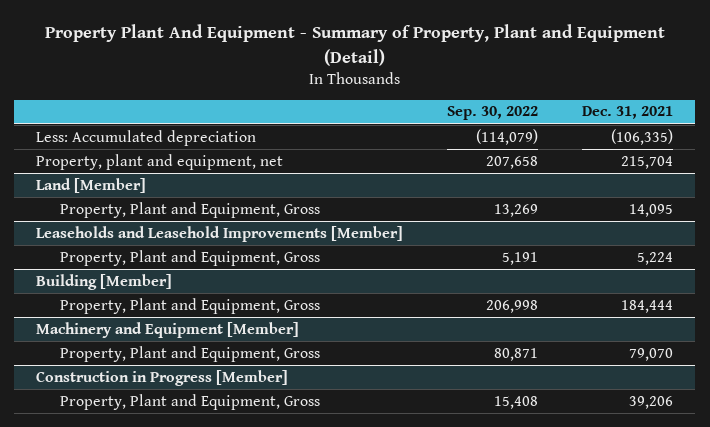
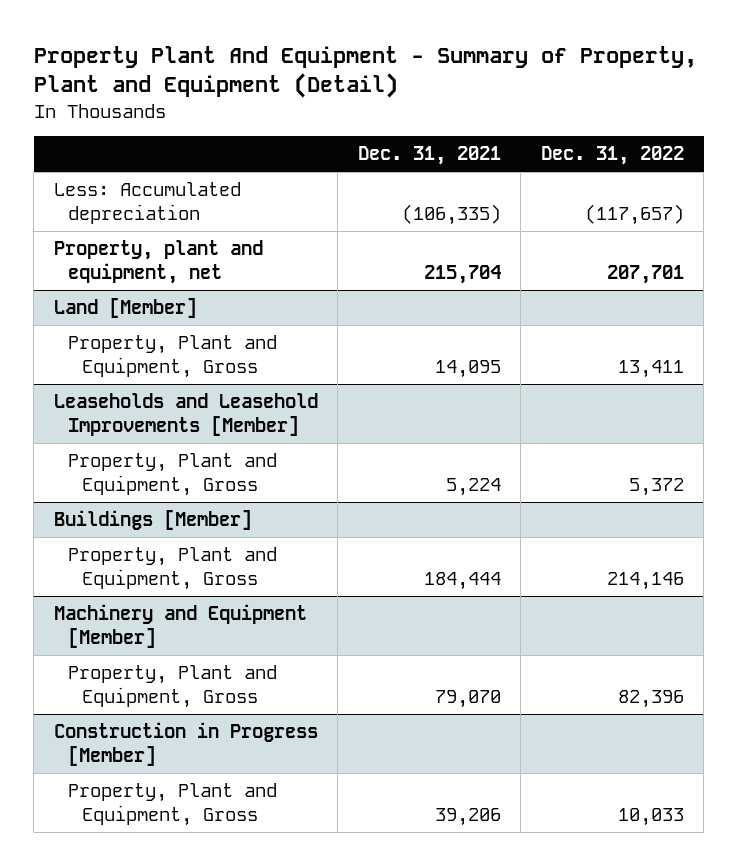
[447,106,539,121] Sep. 30, 2022 -> none
none -> [540,146,684,166] Dec. 31, 2022
[36,273,173,290] Building [Member] -> [53,510,252,531] Buildings [Member]

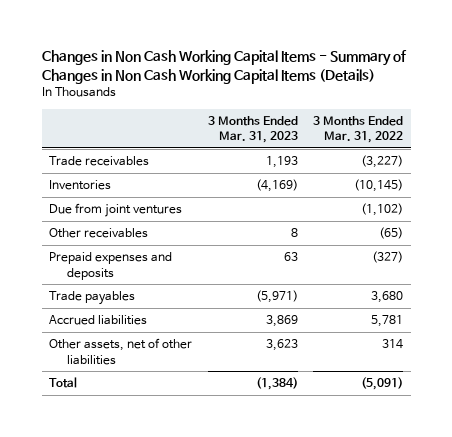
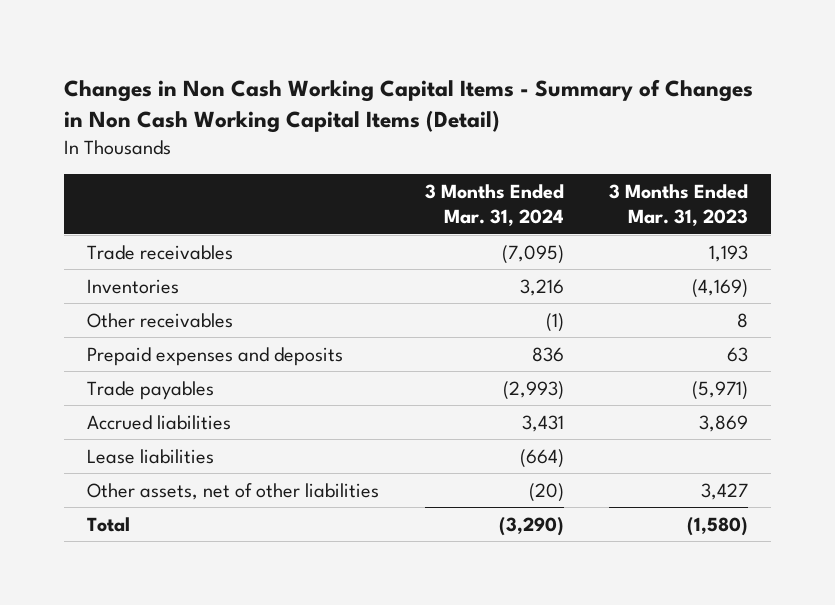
[41,49,407,84] Changes in Non Cash Working Capital Items - Summary of Changes in Non Cash Working Capital Items (Details) -> [64,78,754,134] Changes in Non Cash Working Capital Items - Summary of Changes in Non Cash Working Capital Items (Detail)
[313,115,404,144] 3 Months Ended Mar. 31, 2022 -> none
none -> [424,184,564,227] 3 Months Ended Mar. 31, 2024
[49,203,183,218] Due from joint ventures -> none
none -> [87,448,215,464] Lease liabilities
[265,339,298,352] 3,623 -> [701,482,749,500] 3,427
[255,377,298,391] (1,384) -> [687,516,749,536] (1,580)

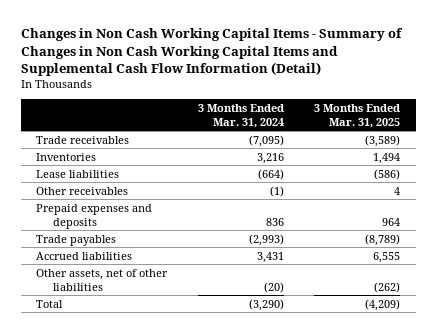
[64,78,754,134] Changes in Non Cash Working Capital Items - Summary of Changes in Non Cash Working Capital Items (Detail) -> [20,28,403,76] Changes in Non Cash Working Capital Items - Summary of Changes in Non Cash Working Capital Items and Supplemental Cash Flow Information (Detail)
[609,184,749,227] 3 Months Ended Mar. 31, 2023 -> none
none -> [314,103,401,128] 3 Months Ended Mar. 31, 2025
[87,448,215,464] Lease liabilities -> [36,169,120,178] Lease liabilities

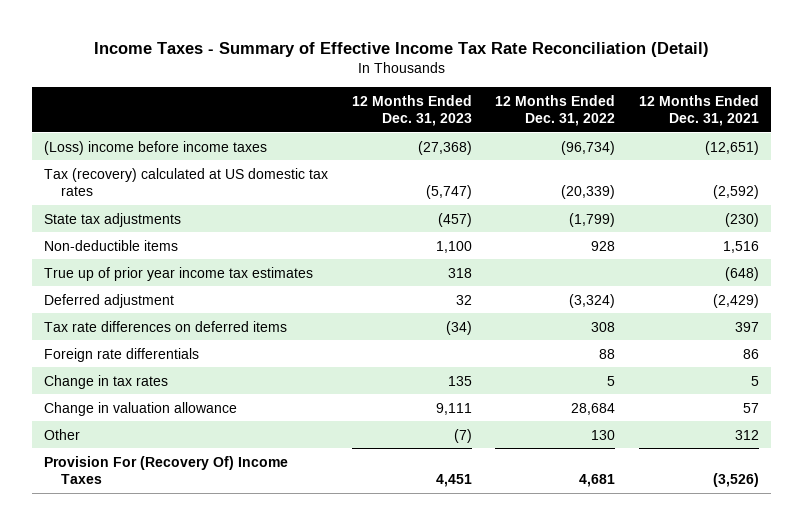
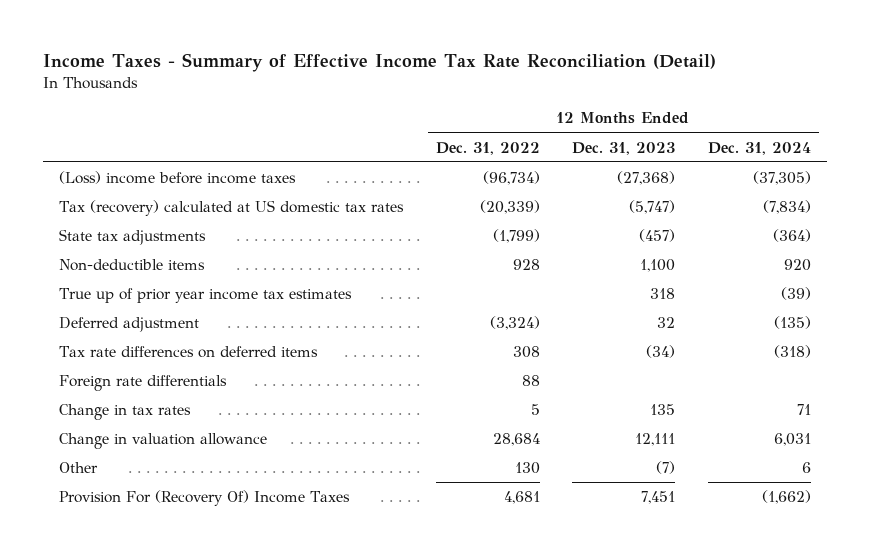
[639,94,760,127] 12 Months Ended Dec. 31, 2021 -> none
none -> [707,141,811,155] Dec. 31, 2024
[435,402,472,415] 9,111 -> [635,432,676,446] 12,111
[435,474,472,488] 4,451 -> [641,490,676,504] 7,451

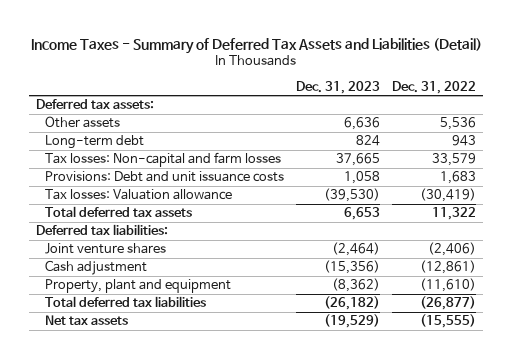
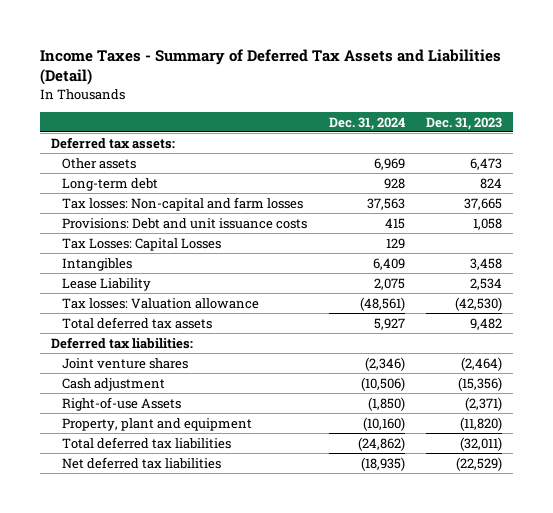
[392,80,477,94] Dec. 31, 2022 -> none
none -> [328,116,405,130] Dec. 31, 2024
[344,117,381,131] 6,636 -> [470,157,503,170] 6,473
none -> [62,237,222,251] Tax Losses: Capital Losses
none -> [62,257,133,271] Intangibles
none -> [62,277,152,291] Lease Liability
[324,188,381,203] (39,530) -> [455,296,503,311] (42,530)
[344,207,381,221] 6,653 -> [470,317,503,330] 9,482
[44,315,128,326] Net tax assets -> none
none -> [62,396,182,411] Right-of-use Assets
[332,278,381,293] (8,362) -> [460,416,503,431] (11,820)
[324,296,381,311] (26,182) -> [460,436,503,451] (32,011)
none -> [62,456,222,469] Net deferred tax liabilities

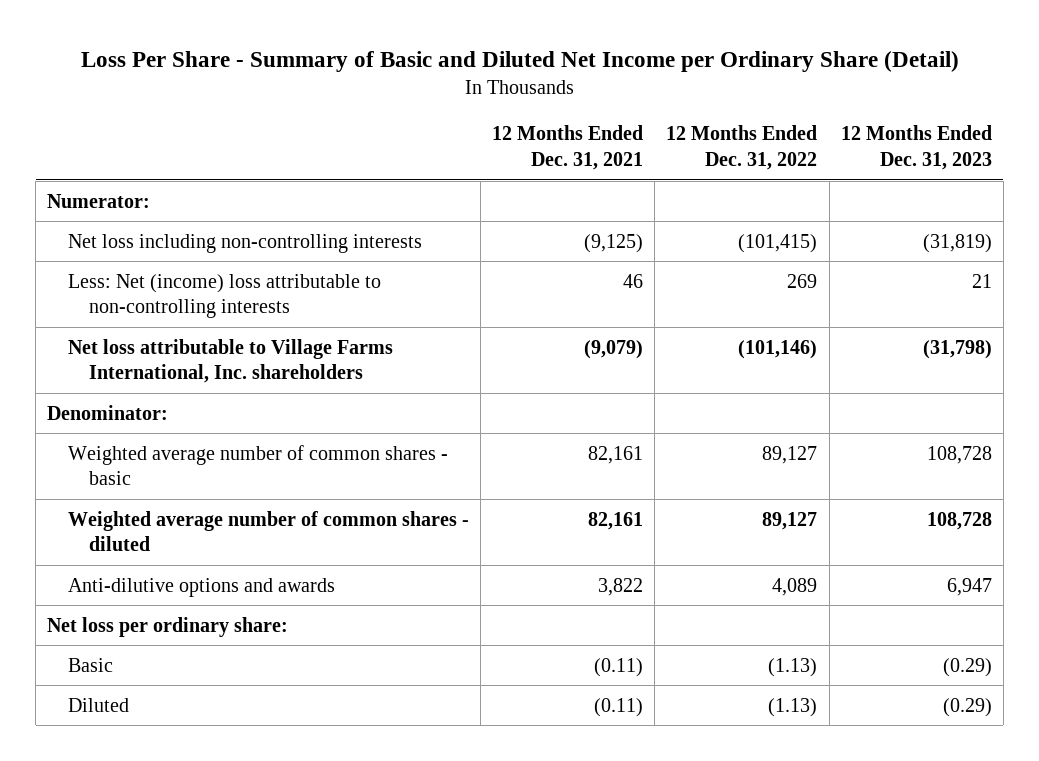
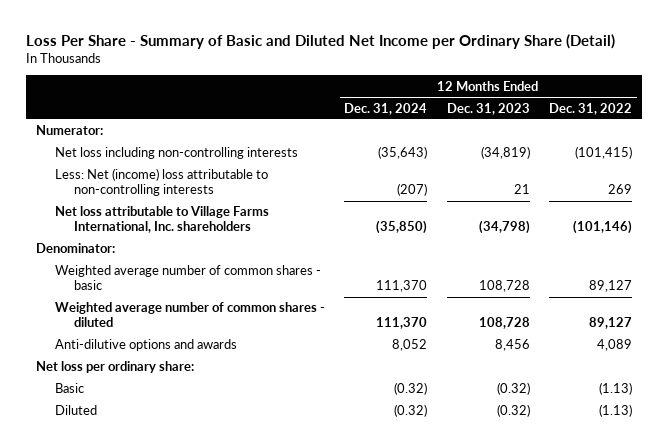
[492,125,644,170] 12 Months Ended Dec. 31, 2021 -> none
none -> [344,102,428,115] Dec. 31, 2024
[922,233,992,253] (31,819) -> [480,146,530,160] (34,819)
[922,339,992,359] (31,798) -> [478,220,530,235] (34,798)
[946,577,992,596] 6,947 -> [494,339,530,352] 8,456
[942,657,992,677] (0.29) -> [496,382,530,396] (0.32)
[942,697,992,717] (0.29) -> [496,404,530,418] (0.32)

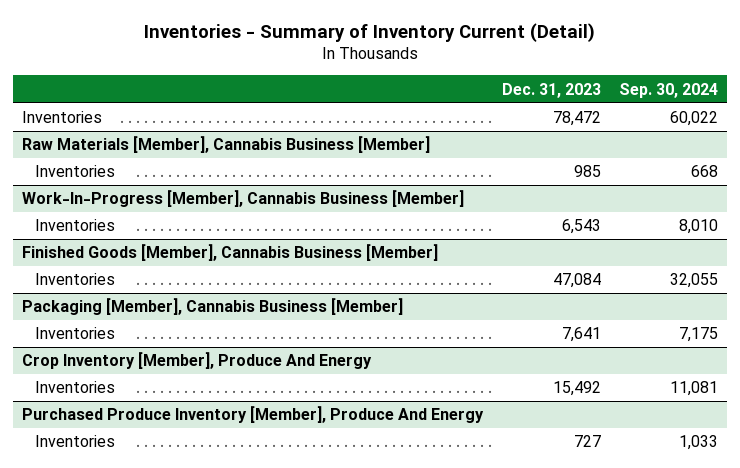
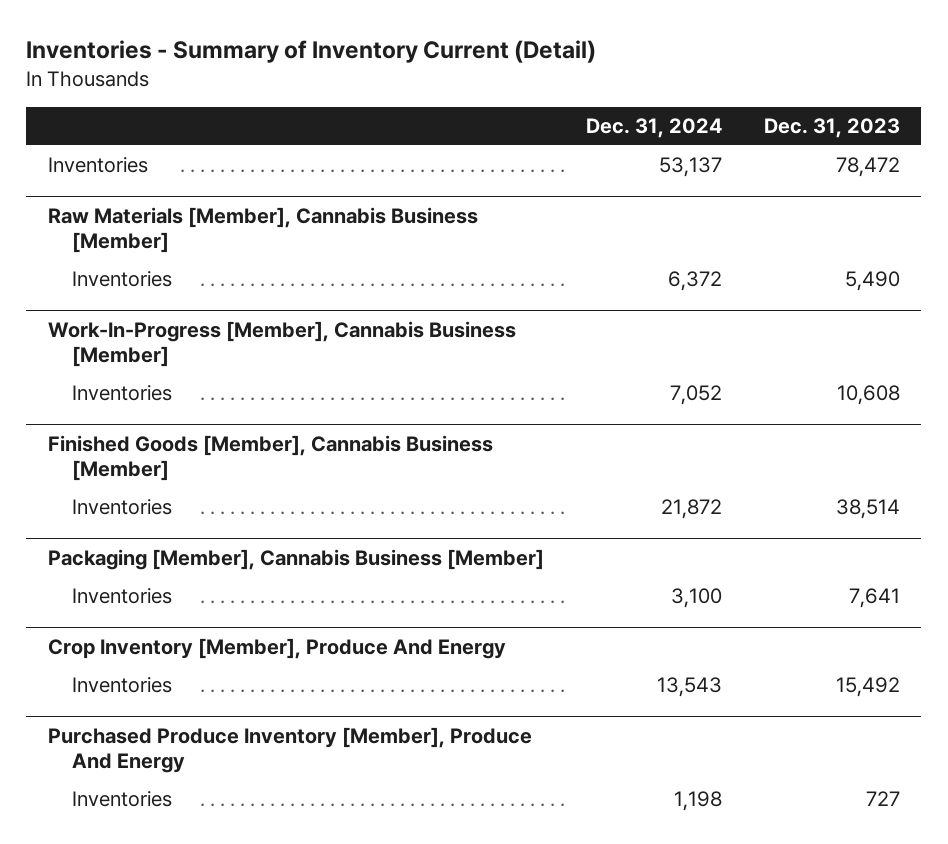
[619,82,719,98] Sep. 30, 2024 -> none
none -> [585,118,722,139] Dec. 31, 2024
[573,165,601,178] 985 -> [845,271,901,292] 5,490
[561,219,601,235] 6,543 -> [837,385,901,406] 10,608
[552,273,601,289] 47,084 -> [836,499,901,520] 38,514

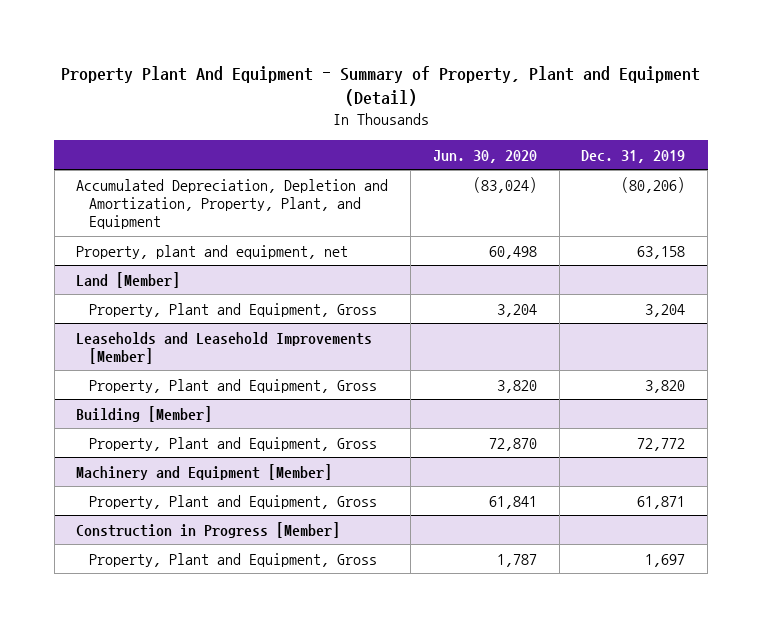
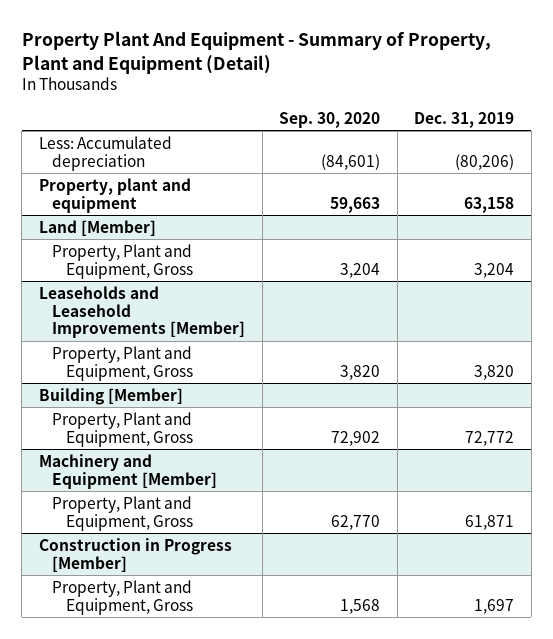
[432,149,537,163] Jun. 30, 2020 -> none
none -> [279,111,381,128] Sep. 30, 2020
[76,178,389,230] Accumulated Depreciation, Depletion and Amortization, Property, Plant, and Equipment -> [38,135,172,171] Less: Accumulated depreciation
[76,244,349,259] Property, plant and equipment, net -> [38,177,191,213] Property, plant and equipment

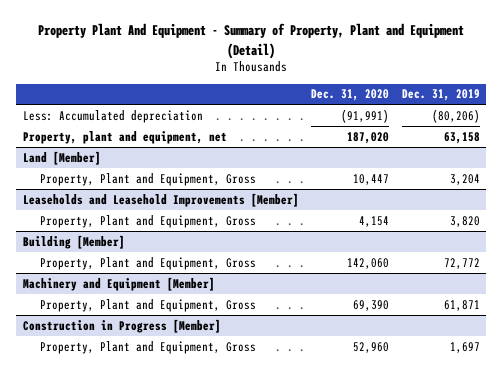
[279,111,381,128] Sep. 30, 2020 -> none
none -> [311,89,390,102] Dec. 31, 2020
[38,177,191,213] Property, plant and equipment -> [22,130,227,144] Property, plant and equipment, net

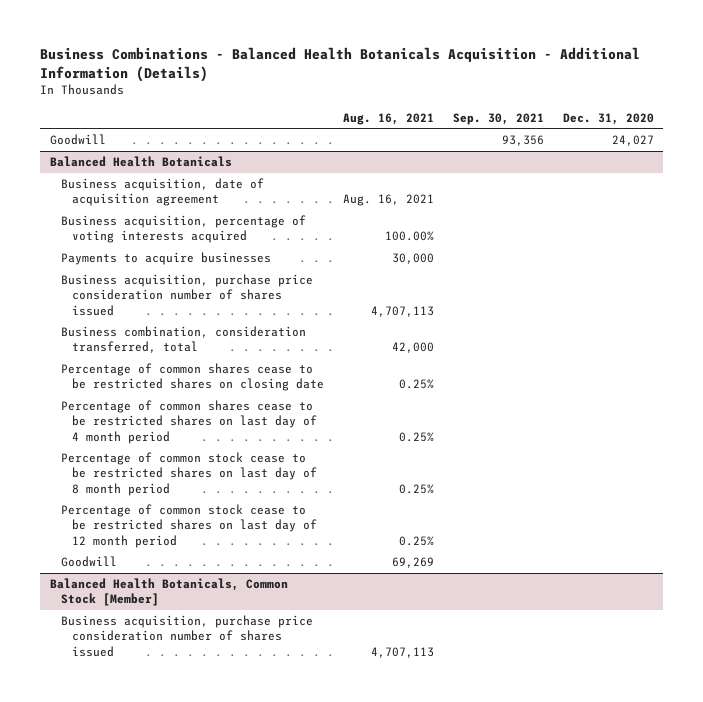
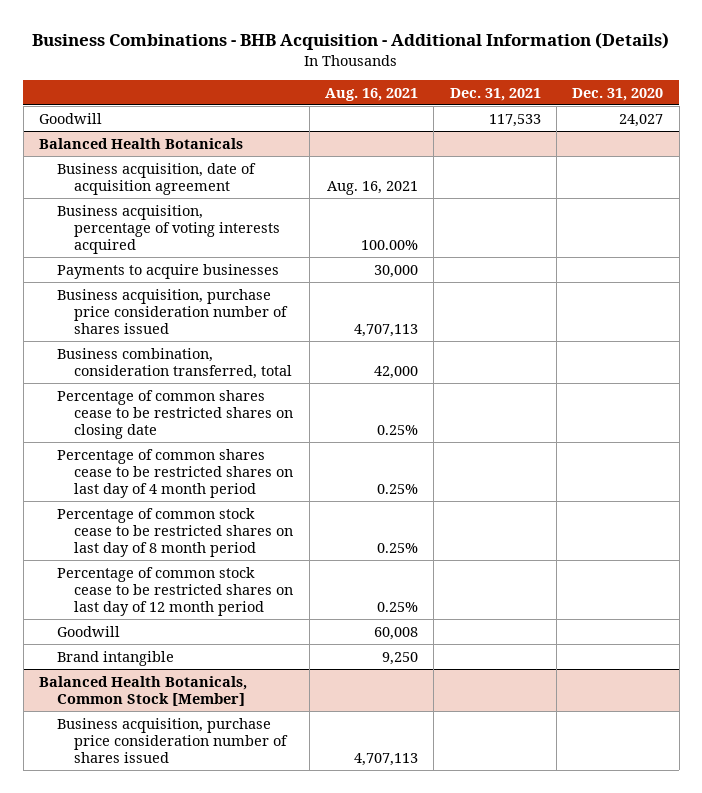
[40,47,641,83] Business Combinations - Balanced Health Botanicals Acquisition - Additional Information (Details) -> [32,31,670,50] Business Combinations - BHB Acquisition - Additional Information (Details)
[452,112,544,125] Sep. 30, 2021 -> none
none -> [449,87,541,101] Dec. 31, 2021
[392,557,435,569] 69,269 -> [374,626,419,640] 60,008
none -> [56,650,174,666] Brand intangible

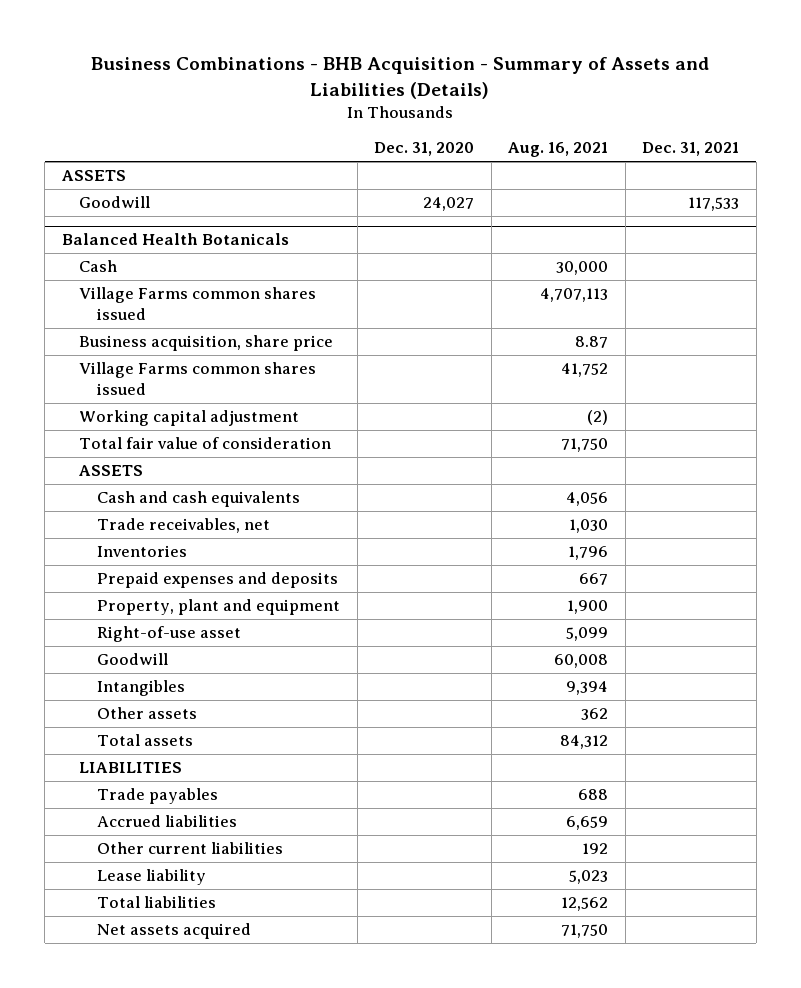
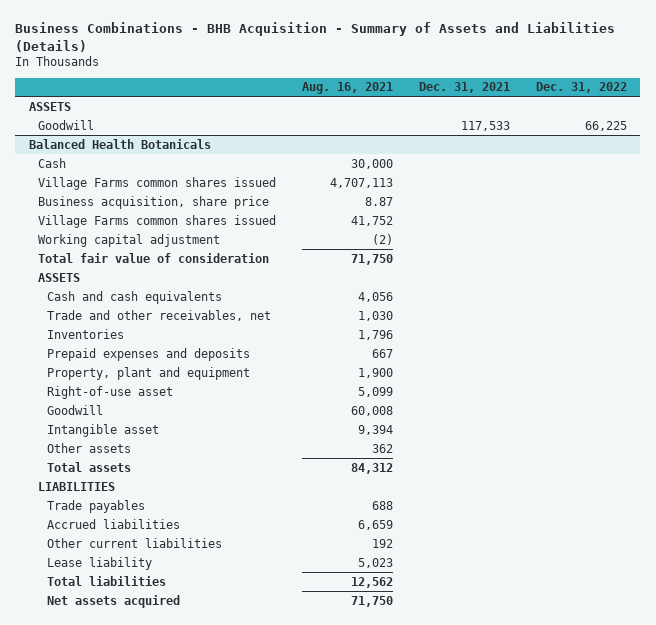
[374,142,475,157] Dec. 31, 2020 -> none
none -> [536,82,628,94] Dec. 31, 2022
[97,518,271,534] Trade receivables, net -> [47,309,272,321] Trade and other receivables, net
[97,680,186,697] Intangibles -> [47,423,160,437] Intangible asset

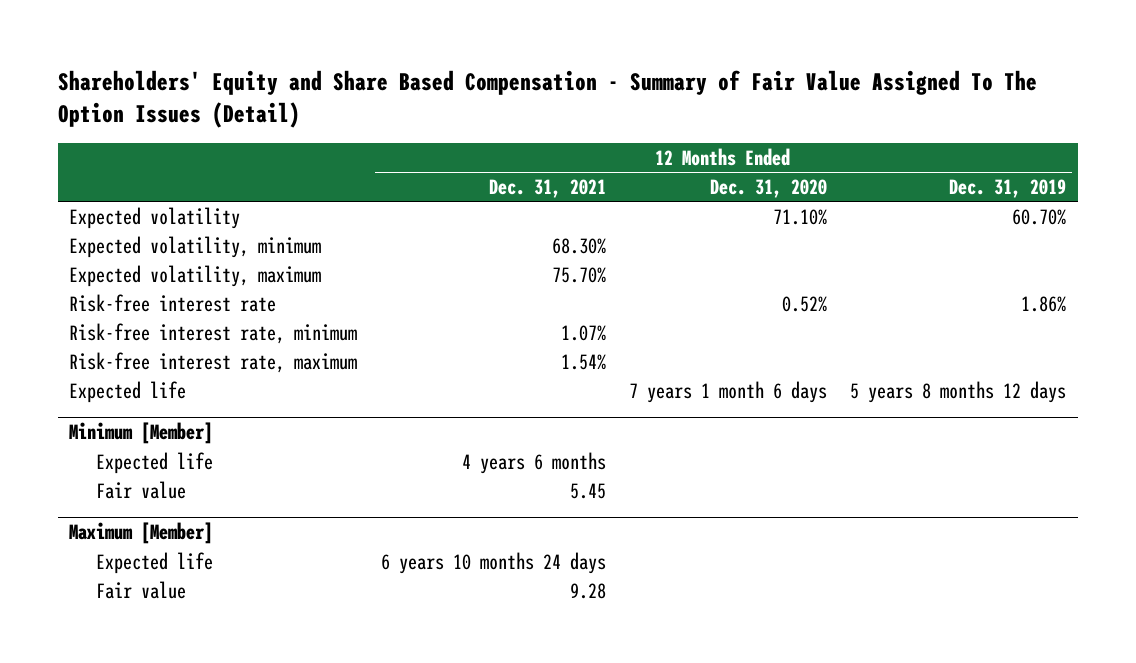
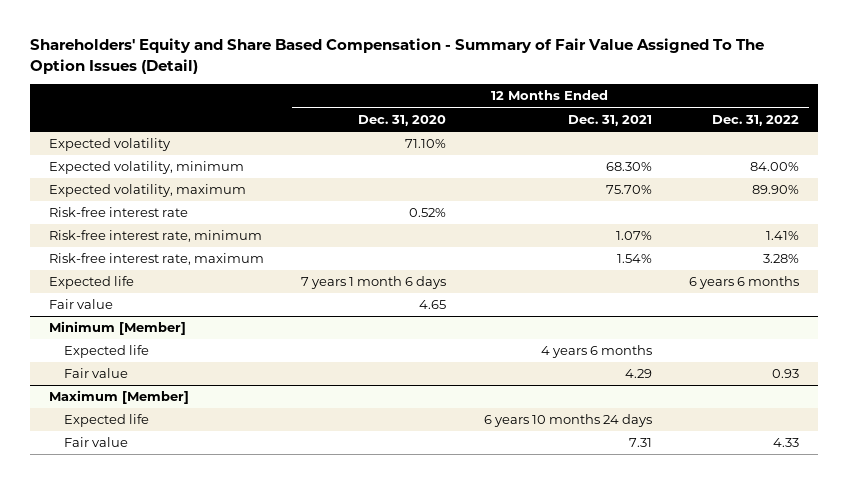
[949,179,1067,199] Dec. 31, 2019 -> none
none -> [712,114,800,126] Dec. 31, 2022
none -> [48,299,113,310] Fair value
[569,482,606,499] 5.45 -> [624,369,652,379] 4.29
[569,582,606,599] 9.28 -> [628,438,652,448] 7.31

